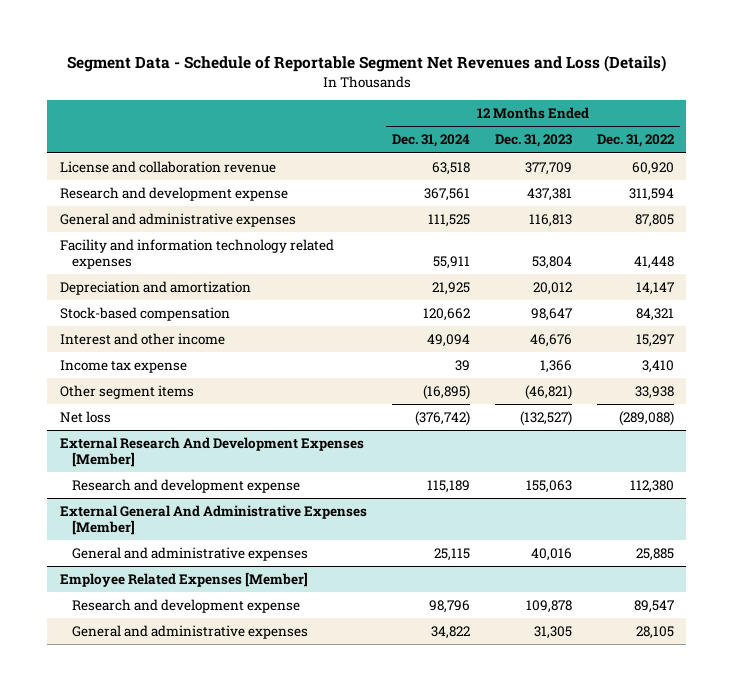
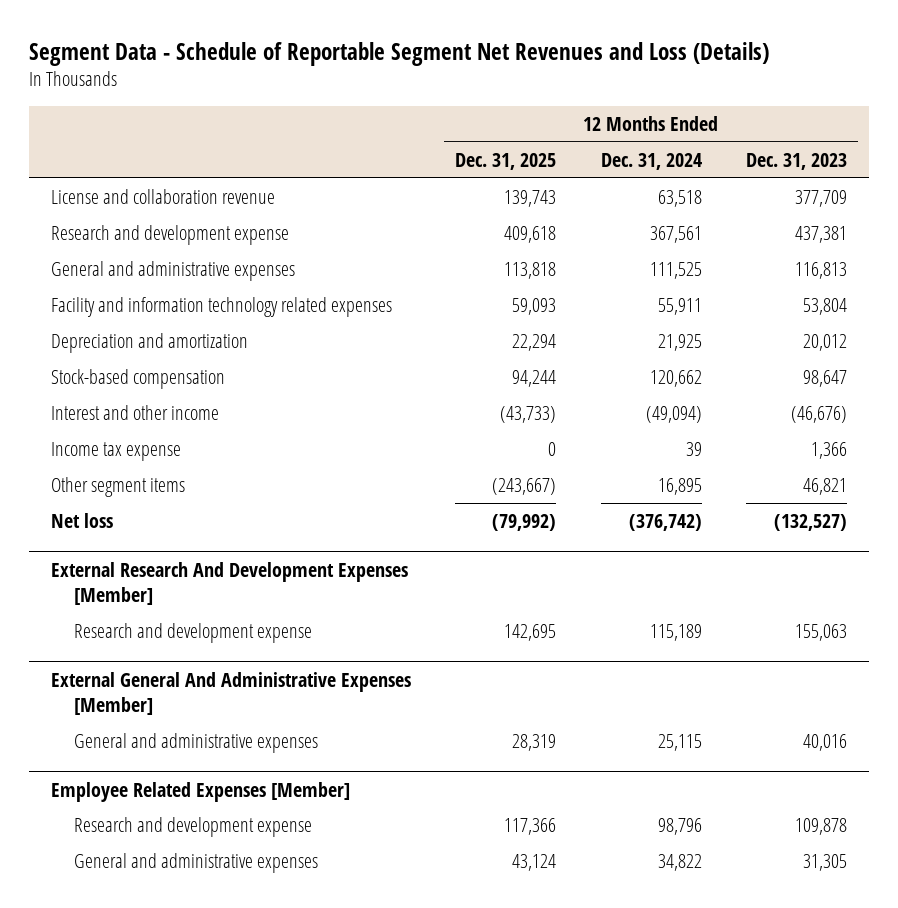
[596,134,675,148] Dec. 31, 2022 -> none
none -> [455,152,557,170] Dec. 31, 2025
[426,333,470,347] 49,094 -> [645,405,702,423] (49,094)
[529,333,572,347] 46,676 -> [790,405,847,423] (46,676)
[422,384,470,400] (16,895) -> [657,477,702,495] 16,895
[524,384,572,400] (46,821) -> [802,477,847,495] 46,821

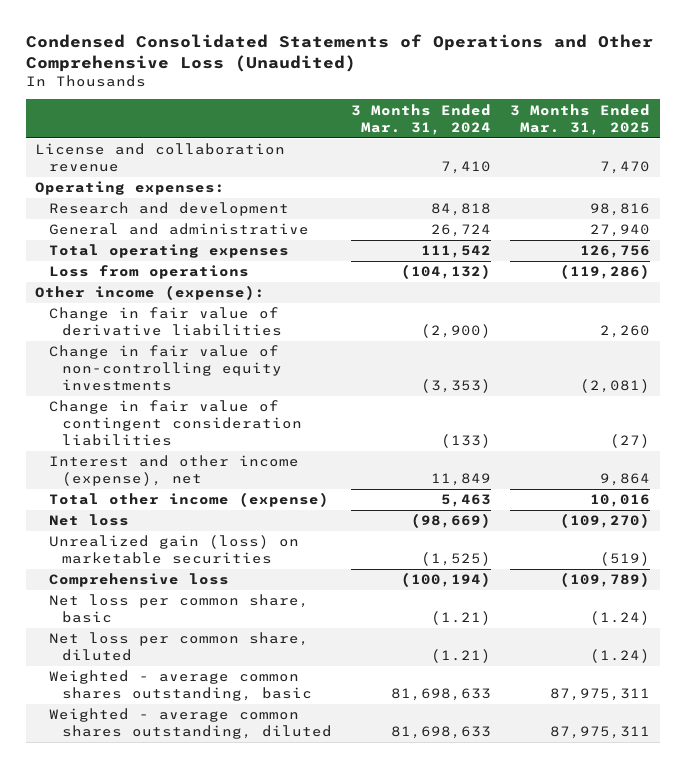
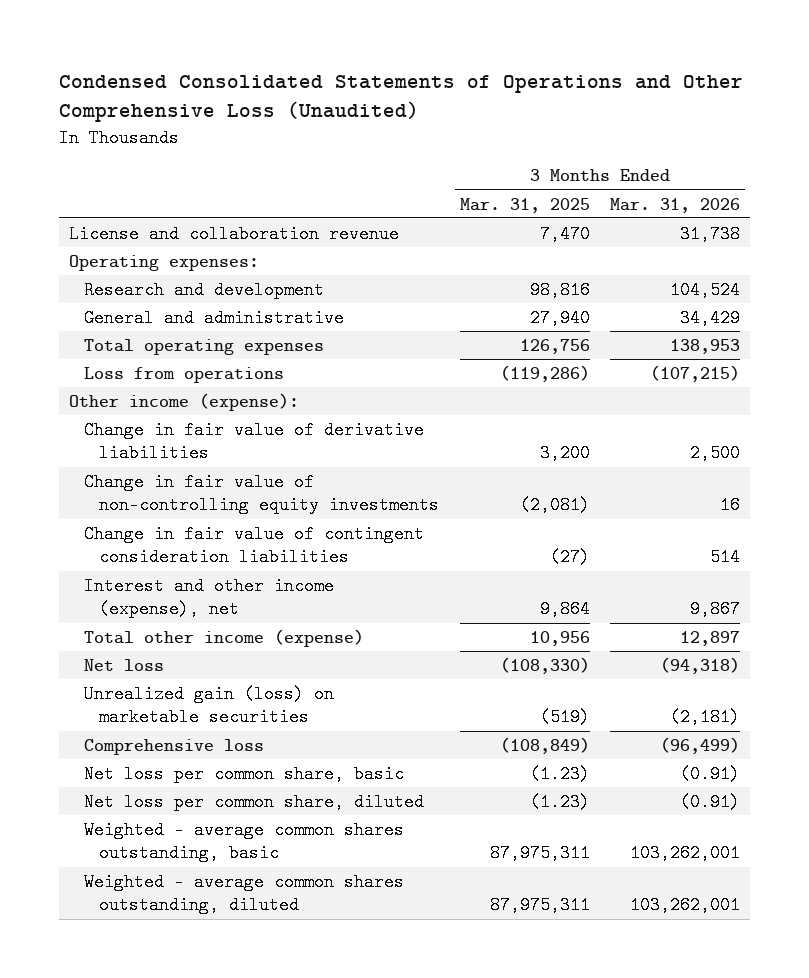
[351,103,492,135] 3 Months Ended Mar. 31, 2024 -> none
none -> [609,197,740,213] Mar. 31, 2026
[600,325,651,339] 2,260 -> [539,444,590,463] 3,200
[590,494,651,508] 10,016 -> [529,630,590,646] 10,956
[560,513,651,529] (109,270) -> [499,656,590,674] (108,330)
[560,572,651,588] (109,789) -> [499,736,590,754] (108,849)
[590,611,651,626] (1.24) -> [529,764,590,783] (1.23)
[590,649,651,664] (1.24) -> [529,792,590,811] (1.23)

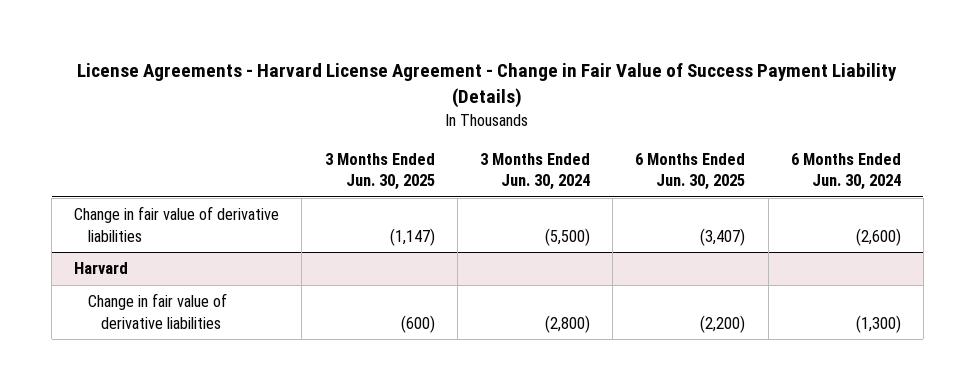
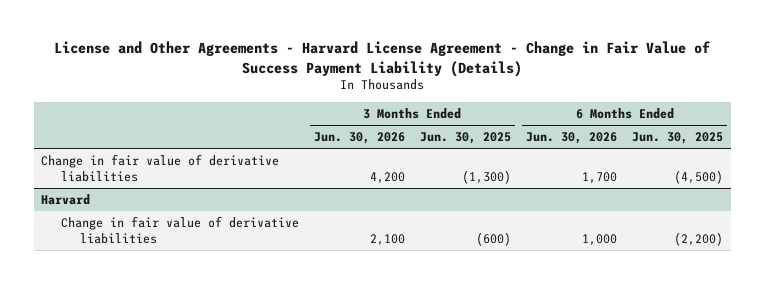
[77,63,898,109] License Agreements - Harvard License Agreement - Change in Fair Value of Success Payment Liability (Details) -> [54,41,712,77] License and Other Agreements - Harvard License Agreement - Change in Fair Value of Success Payment Liability (Details)
[479,153,590,191] 3 Months Ended Jun. 30, 2024 -> none
[790,153,901,191] 6 Months Ended Jun. 30, 2024 -> none
none -> [313,131,405,144] Jun. 30, 2026
none -> [526,131,618,144] Jun. 30, 2026
[389,227,435,246] (1,147) -> [461,169,511,184] (1,300)
[700,227,746,246] (3,407) -> [674,169,724,184] (4,500)

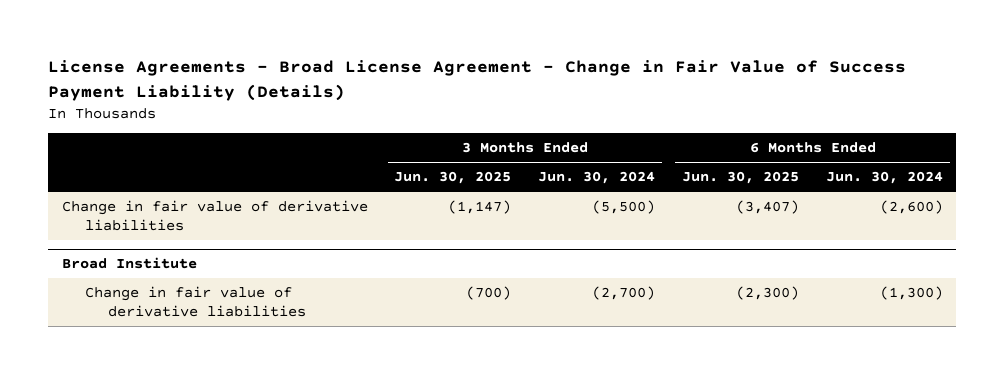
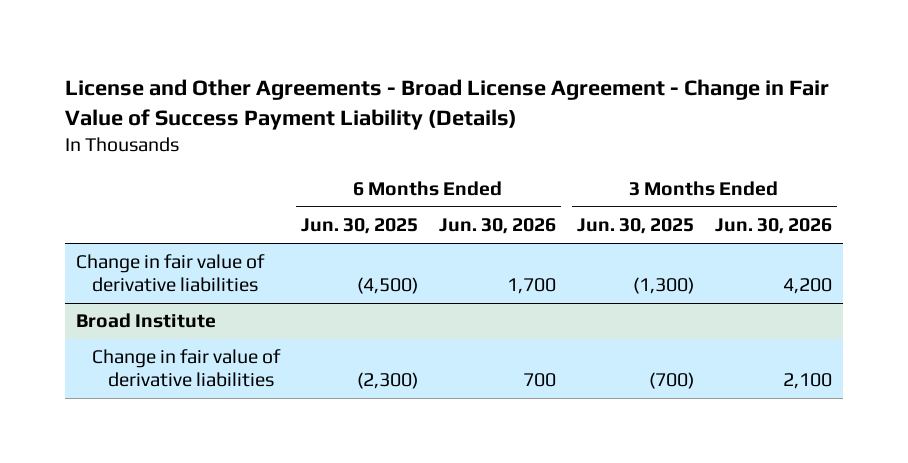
[48,60,907,101] License Agreements - Broad License Agreement - Change in Fair Value of Success Payment Liability (Details) -> [65,79,830,131] License and Other Agreements - Broad License Agreement - Change in Fair Value of Success Payment Liability (Details)
[538,171,656,185] Jun. 30, 2024 -> none
[826,171,944,185] Jun. 30, 2024 -> none
none -> [438,218,556,235] Jun. 30, 2026
none -> [715,218,833,235] Jun. 30, 2026
[448,200,512,215] (1,147) -> [632,277,694,295] (1,300)
[736,200,800,215] (3,407) -> [356,277,418,295] (4,500)

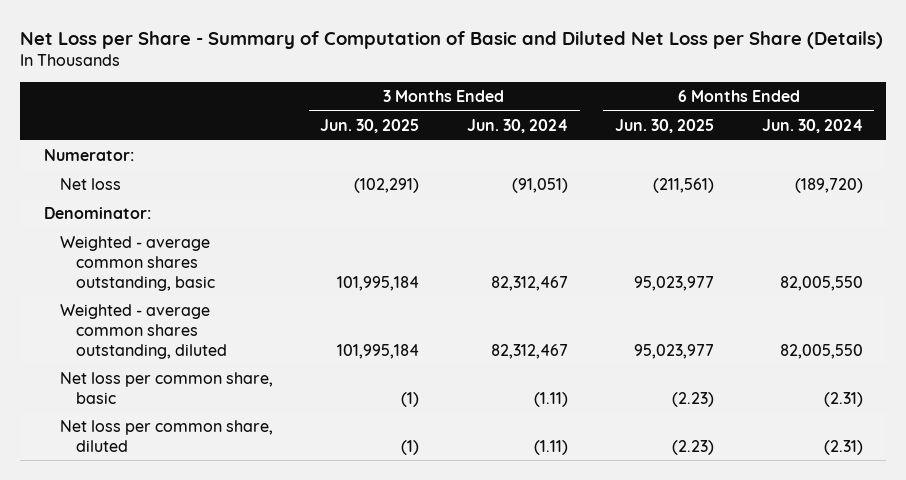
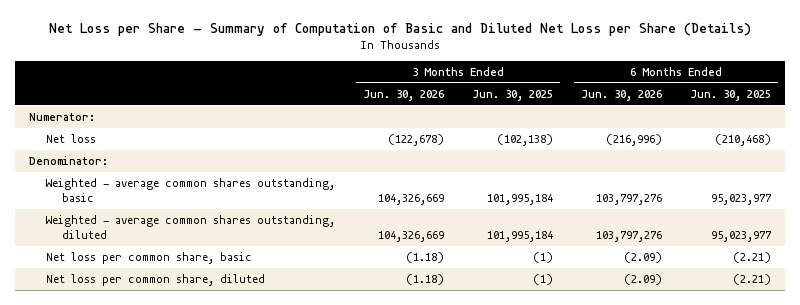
[466,118,568,133] Jun. 30, 2024 -> none
[761,118,863,133] Jun. 30, 2024 -> none
none -> [362,89,444,101] Jun. 30, 2026
none -> [580,89,662,101] Jun. 30, 2026
[354,177,420,193] (102,291) -> [496,134,553,147] (102,138)
[653,177,715,193] (211,561) -> [714,134,771,147] (210,468)
[672,391,715,407] (2.23) -> [732,252,771,264] (2.21)
[672,439,715,455] (2.23) -> [732,274,771,286] (2.21)

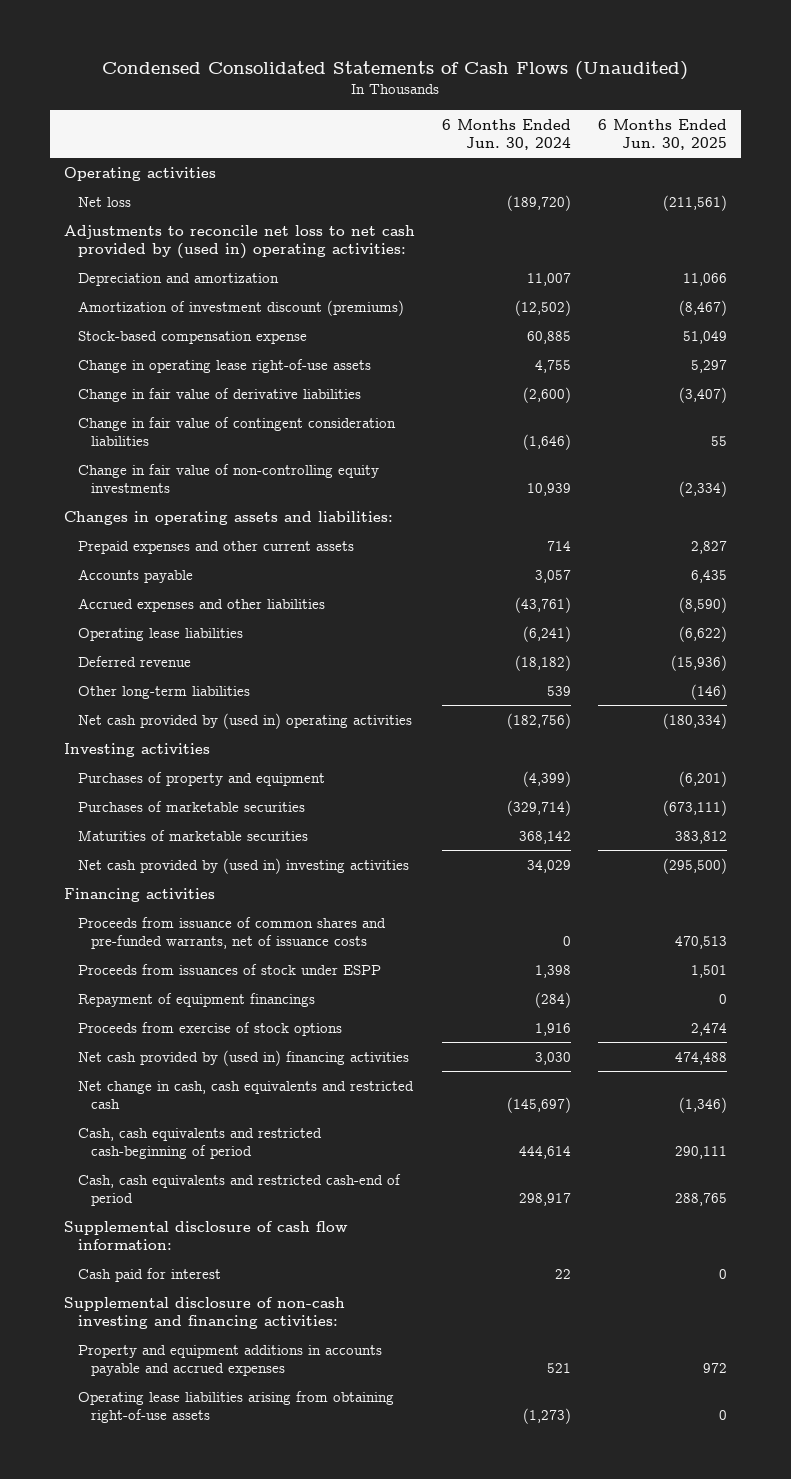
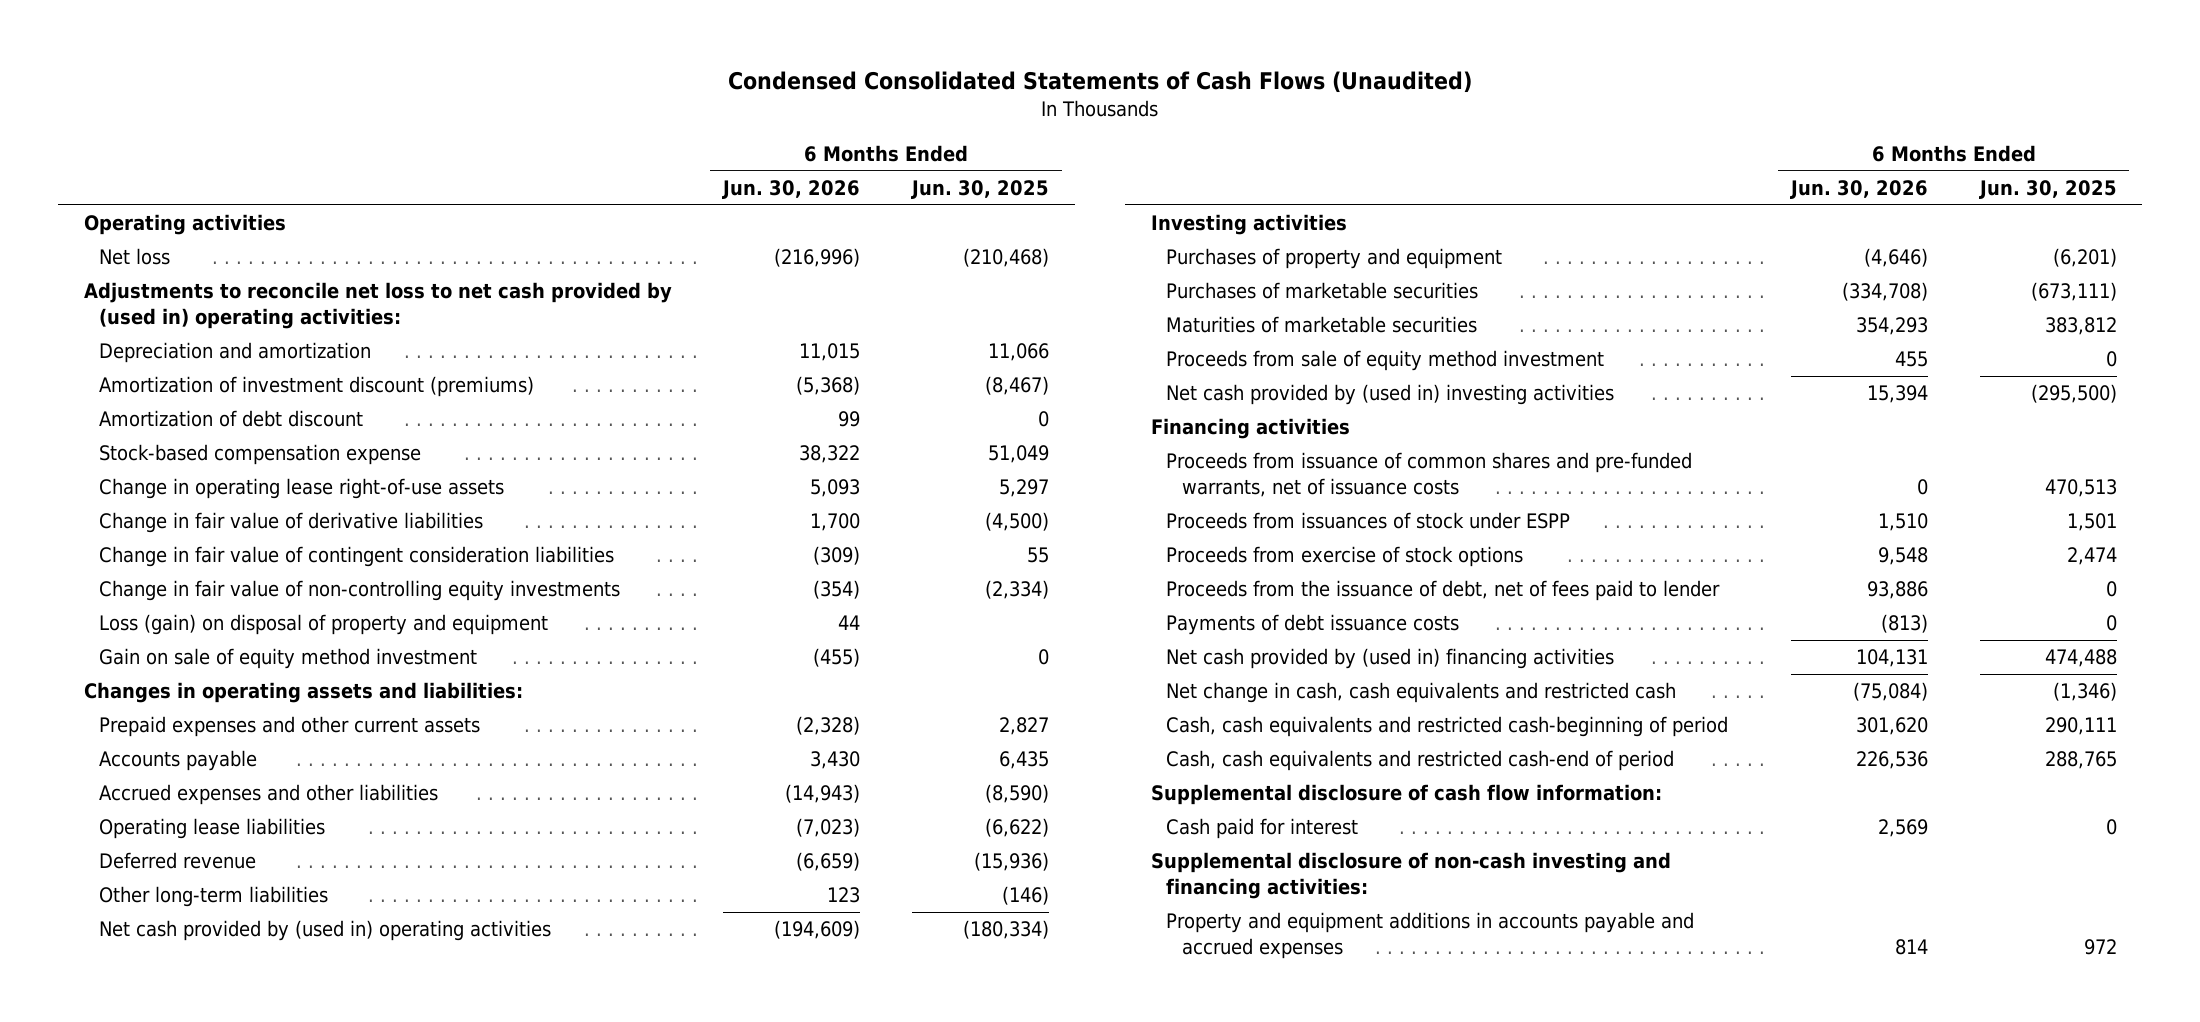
[441,118,571,150] 6 Months Ended Jun. 30, 2024 -> none
none -> [722,179,861,199] Jun. 30, 2026
[663,194,728,211] (211,561) -> [963,248,1050,268] (210,468)
none -> [98,410,363,428] Amortization of debt discount
[679,386,728,403] (3,407) -> [985,512,1050,532] (4,500)
none -> [98,614,548,636] Loss (gain) on disposal of property and equipment
none -> [98,648,477,670] Gain on sale of equity method investment
none -> [1166,350,1605,372] Proceeds from sale of equity method investment
[77,992,315,1007] Repayment of equipment financings -> none
none -> [1166,580,1721,602] Proceeds from the issuance of debt, net of fees paid to lender
none -> [1166,614,1460,636] Payments of debt issuance costs
[77,1390,394,1423] Operating lease liabilities arising from obtaining right-of-use assets -> none

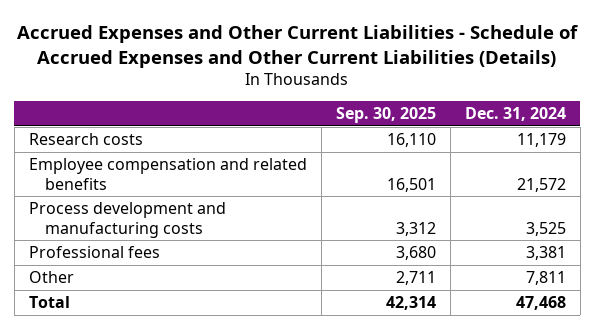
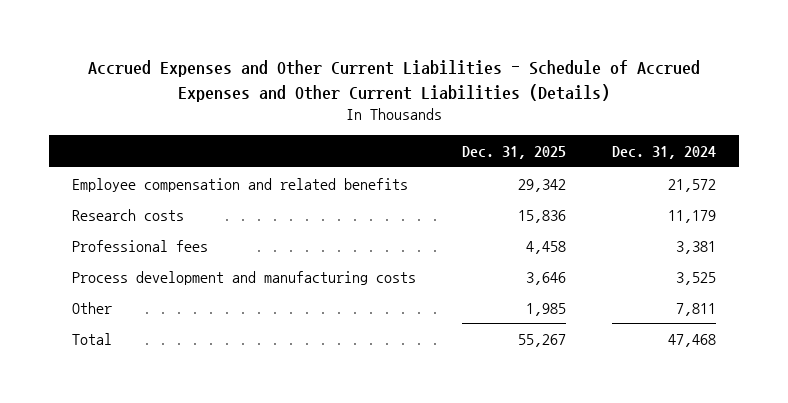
[335,107,436,124] Sep. 30, 2025 -> none
none -> [461,145,566,159] Dec. 31, 2025
[28,133,143,146] Research costs -> [71,208,184,221] Research costs
[28,202,226,238] Process development and manufacturing costs -> [71,270,416,285] Process development and manufacturing costs

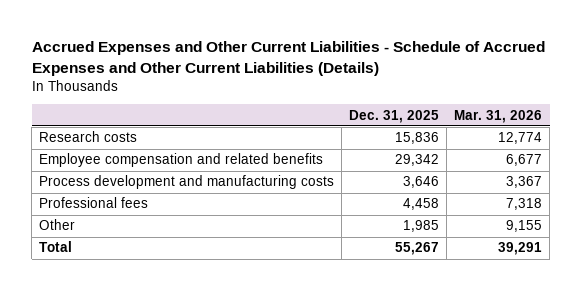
[611,145,716,159] Dec. 31, 2024 -> none
none -> [454,109,543,123] Mar. 31, 2026
[71,177,408,192] Employee compensation and related benefits -> [39,153,324,168] Employee compensation and related benefits
[71,239,208,252] Professional fees -> [39,197,149,209] Professional fees

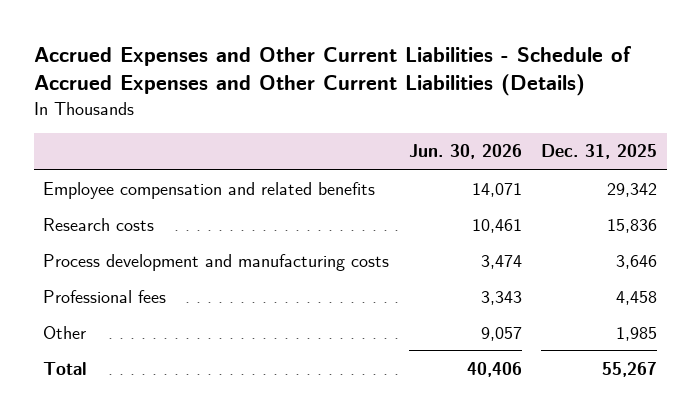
[454,109,543,123] Mar. 31, 2026 -> none
none -> [408,144,522,160] Jun. 30, 2026
[39,131,138,143] Research costs -> [43,217,155,231] Research costs

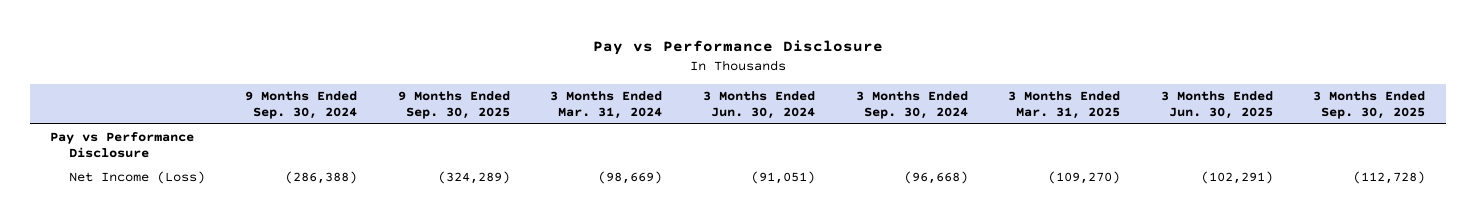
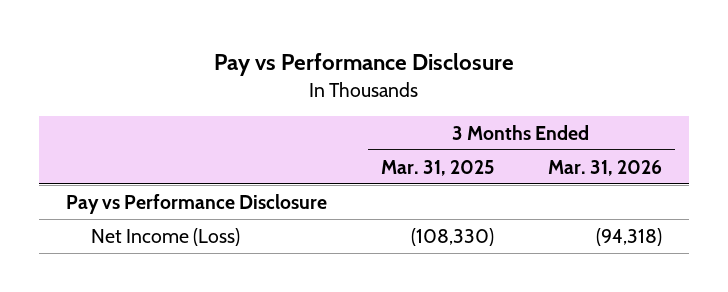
[245,90,358,120] 9 Months Ended Sep. 30, 2024 -> none
[397,90,510,120] 9 Months Ended Sep. 30, 2025 -> none
[550,90,663,120] 3 Months Ended Mar. 31, 2024 -> none
[703,90,816,120] 3 Months Ended Jun. 30, 2024 -> none
[855,90,968,120] 3 Months Ended Sep. 30, 2024 -> none
[1160,90,1273,120] 3 Months Ended Jun. 30, 2025 -> none
[1313,90,1426,120] 3 Months Ended Sep. 30, 2025 -> none
none -> [547,159,662,176] Mar. 31, 2026
[1048,170,1121,184] (109,270) -> [411,227,495,246] (108,330)

